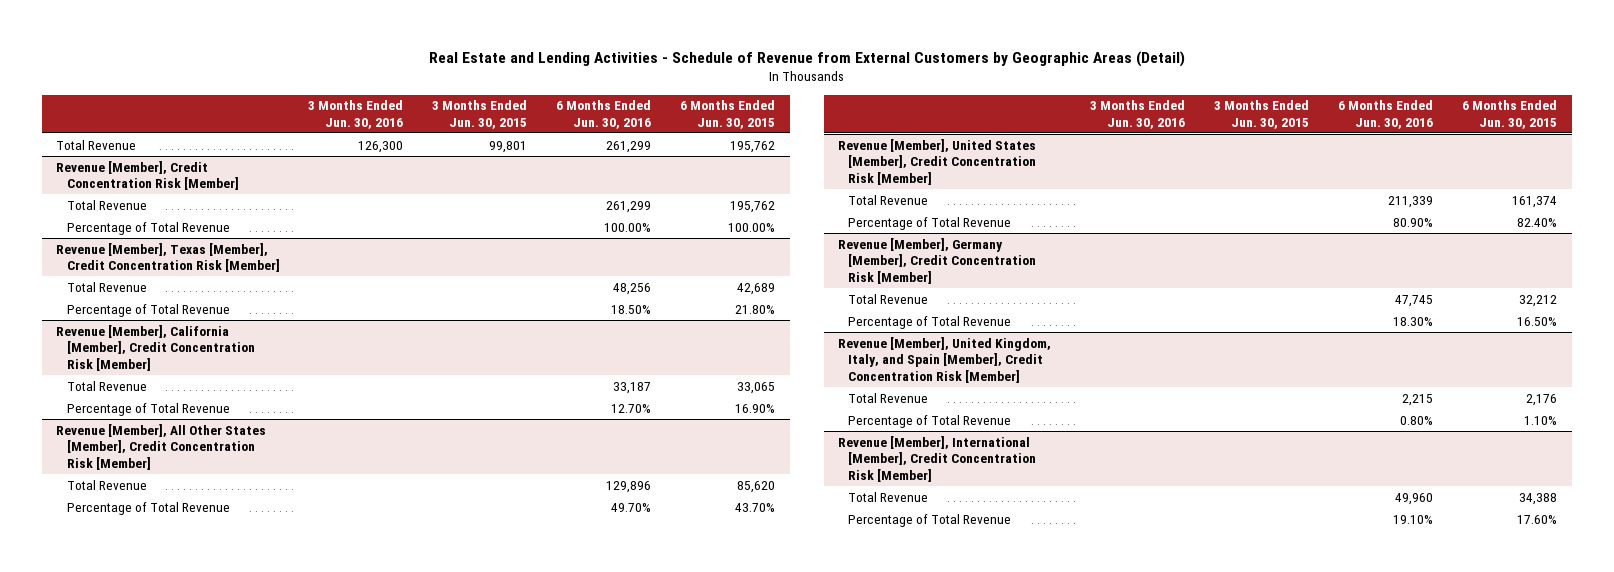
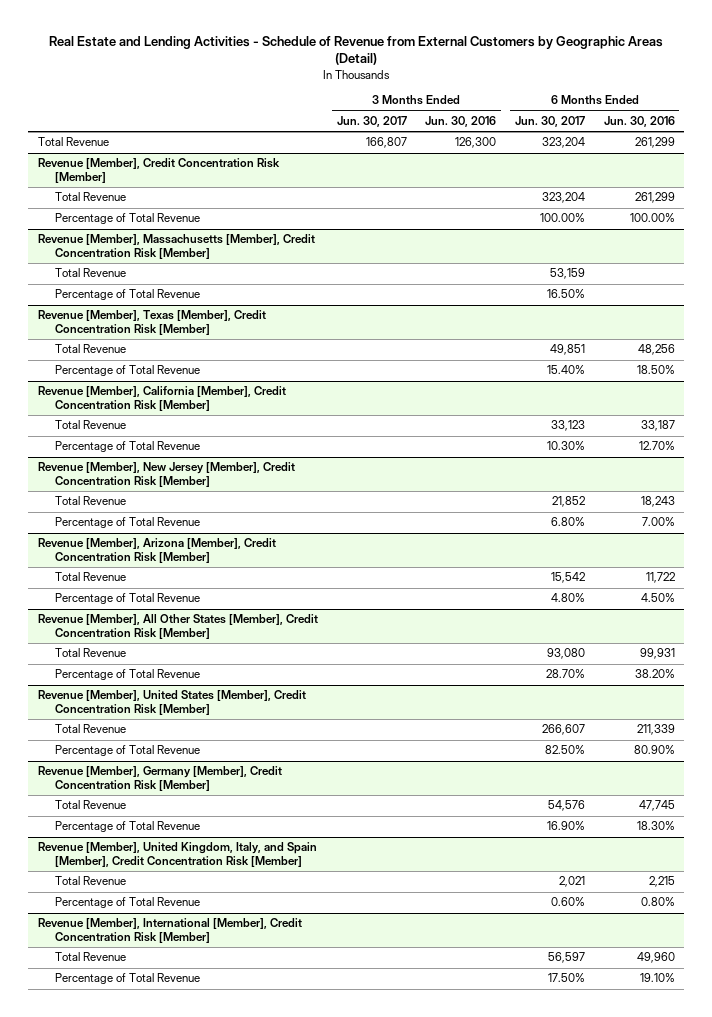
[432,100,528,129] 3 Months Ended Jun. 30, 2015 -> none
[680,100,776,129] 6 Months Ended Jun. 30, 2015 -> none
none -> [336,116,407,128] Jun. 30, 2017
none -> [514,116,585,128] Jun. 30, 2017
none -> [37,234,315,259] Revenue [Member], Massachusetts [Member], Credit Concentration Risk [Member]
none -> [55,268,127,278] Total Revenue
none -> [55,289,201,301] Percentage of Total Revenue
none -> [37,462,295,487] Revenue [Member], New Jersey [Member], Credit Concentration Risk [Member]
none -> [55,496,127,506] Total Revenue
none -> [55,517,201,529] Percentage of Total Revenue
none -> [37,538,276,563] Revenue [Member], Arizona [Member], Credit Concentration Risk [Member]
none -> [55,572,127,582] Total Revenue
none -> [55,593,201,605] Percentage of Total Revenue
[606,480,652,493] 129,896 -> [639,648,675,660] 99,931
[611,502,652,512] 49.70% -> [634,669,675,679] 38.20%

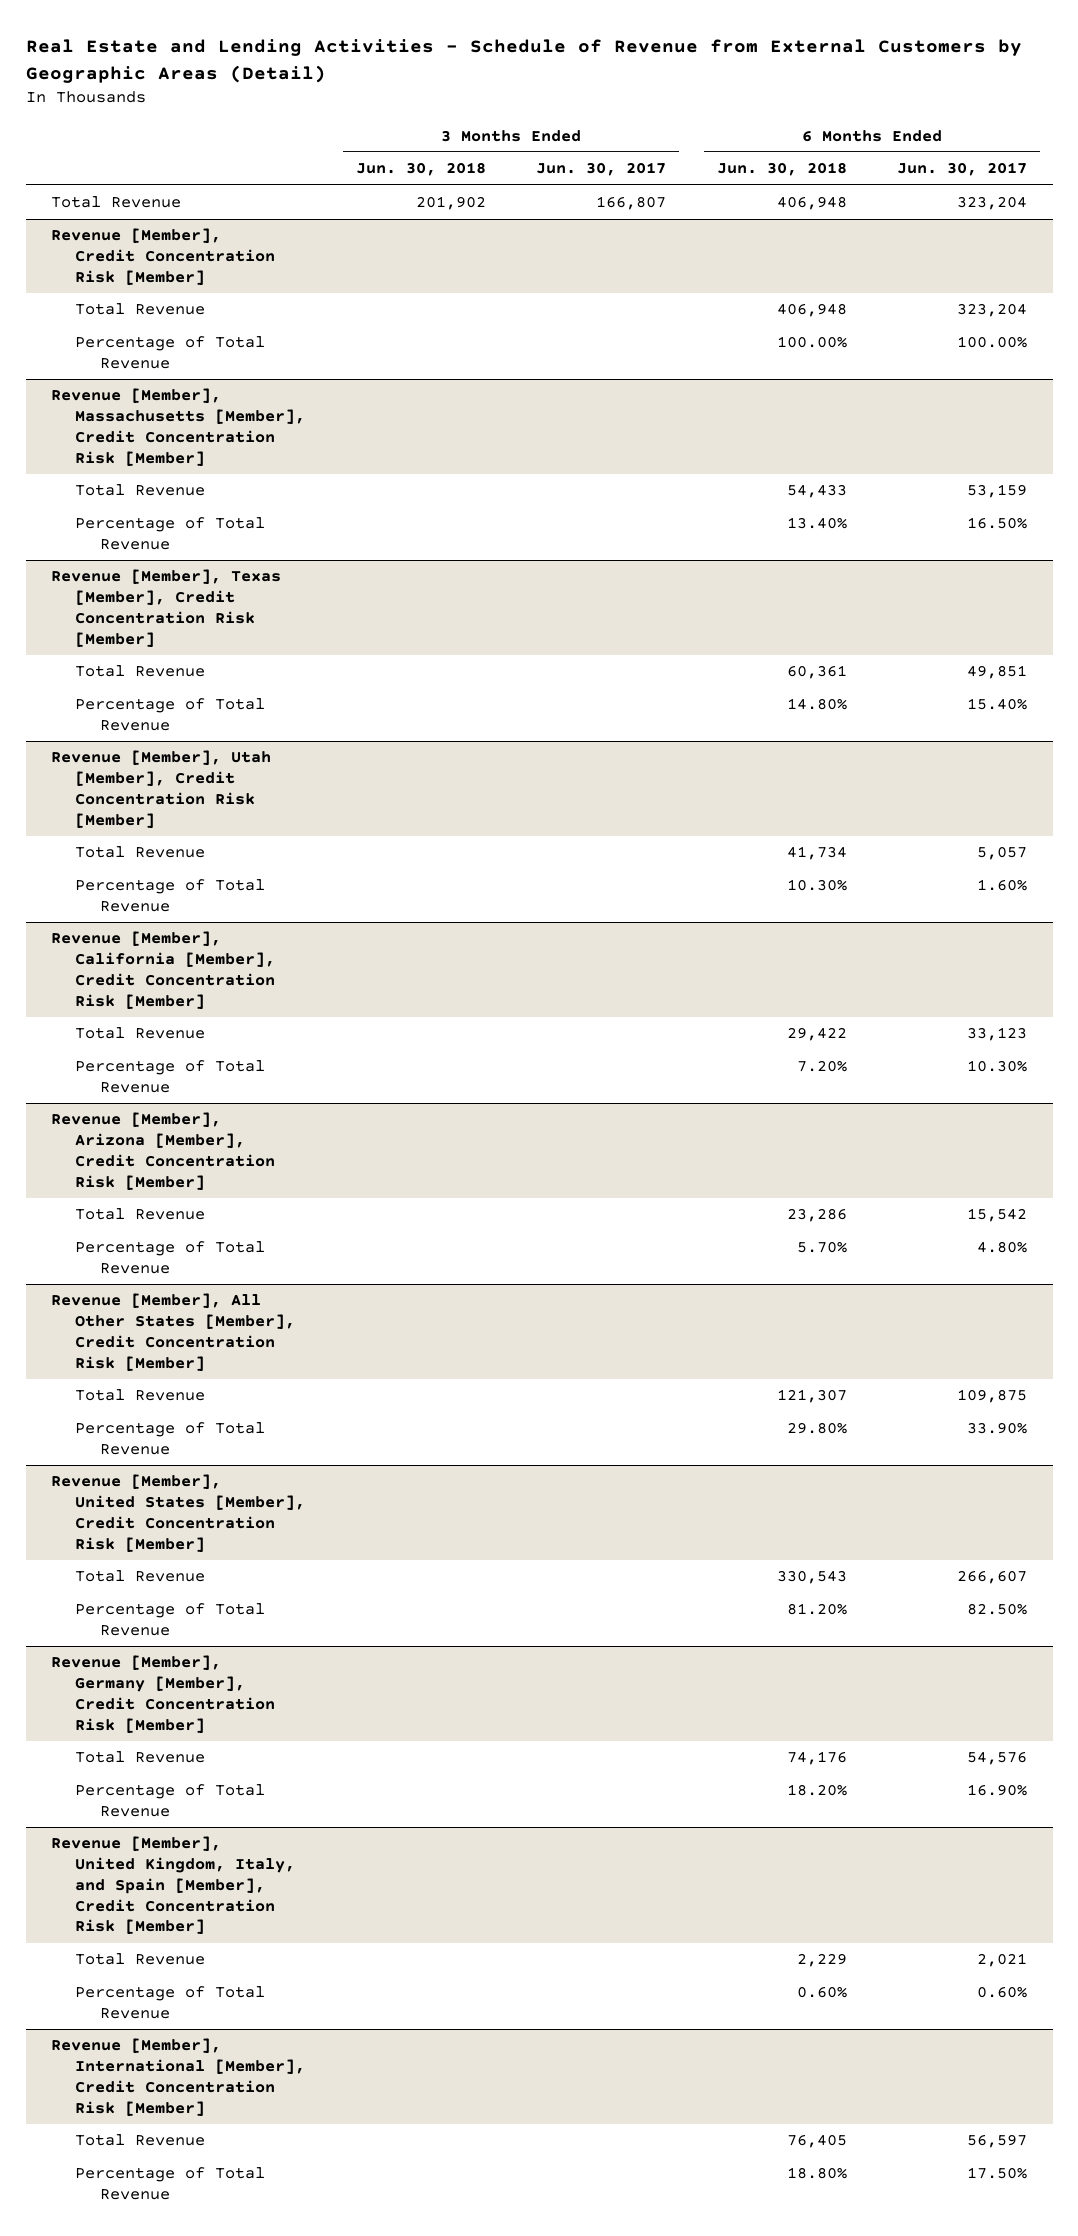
[425,116,497,128] Jun. 30, 2016 -> none
[603,116,675,128] Jun. 30, 2016 -> none
none -> [355,162,486,177] Jun. 30, 2018
none -> [716,162,847,177] Jun. 30, 2018
none -> [50,750,271,828] Revenue [Member], Utah [Member], Credit Concentration Risk [Member]
none -> [75,846,206,859] Total Revenue
none -> [75,879,266,913] Percentage of Total Revenue
[37,462,295,487] Revenue [Member], New Jersey [Member], Credit Concentration Risk [Member] -> none
[55,496,127,506] Total Revenue -> none
[55,517,201,529] Percentage of Total Revenue -> none
[546,648,585,660] 93,080 -> [957,1389,1028,1404] 109,875
[545,669,585,679] 28.70% -> [967,1422,1028,1435] 33.90%

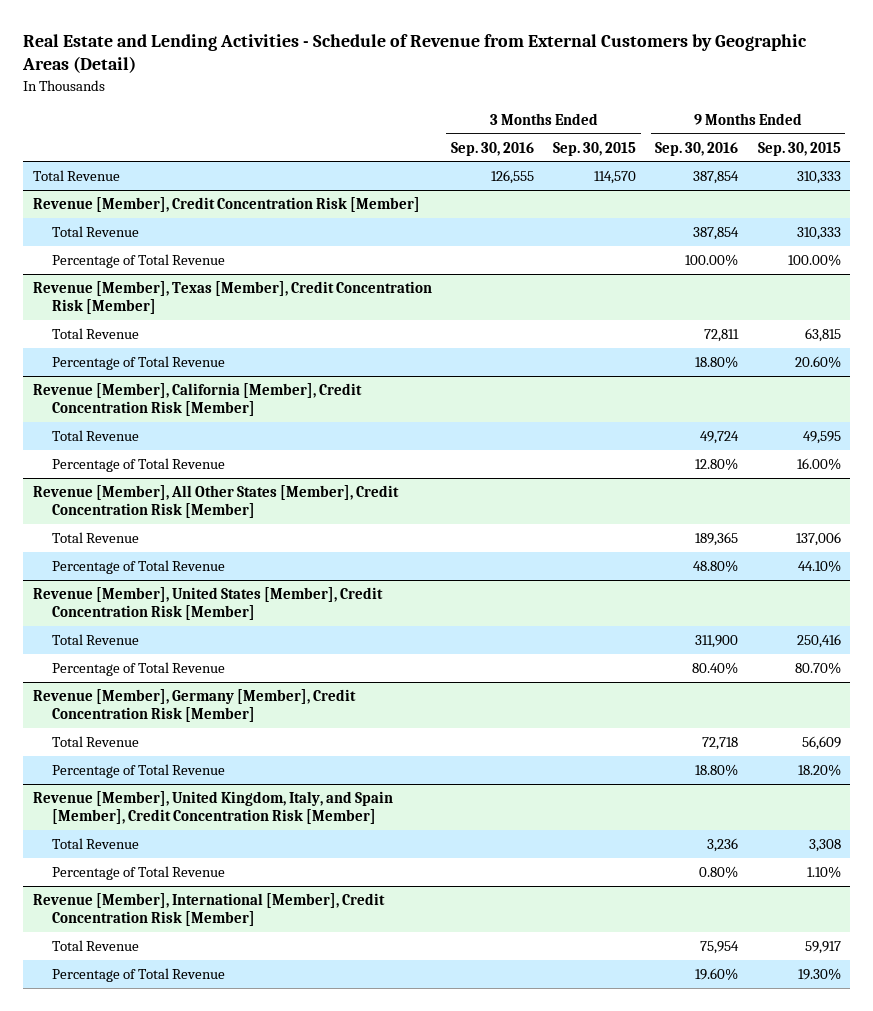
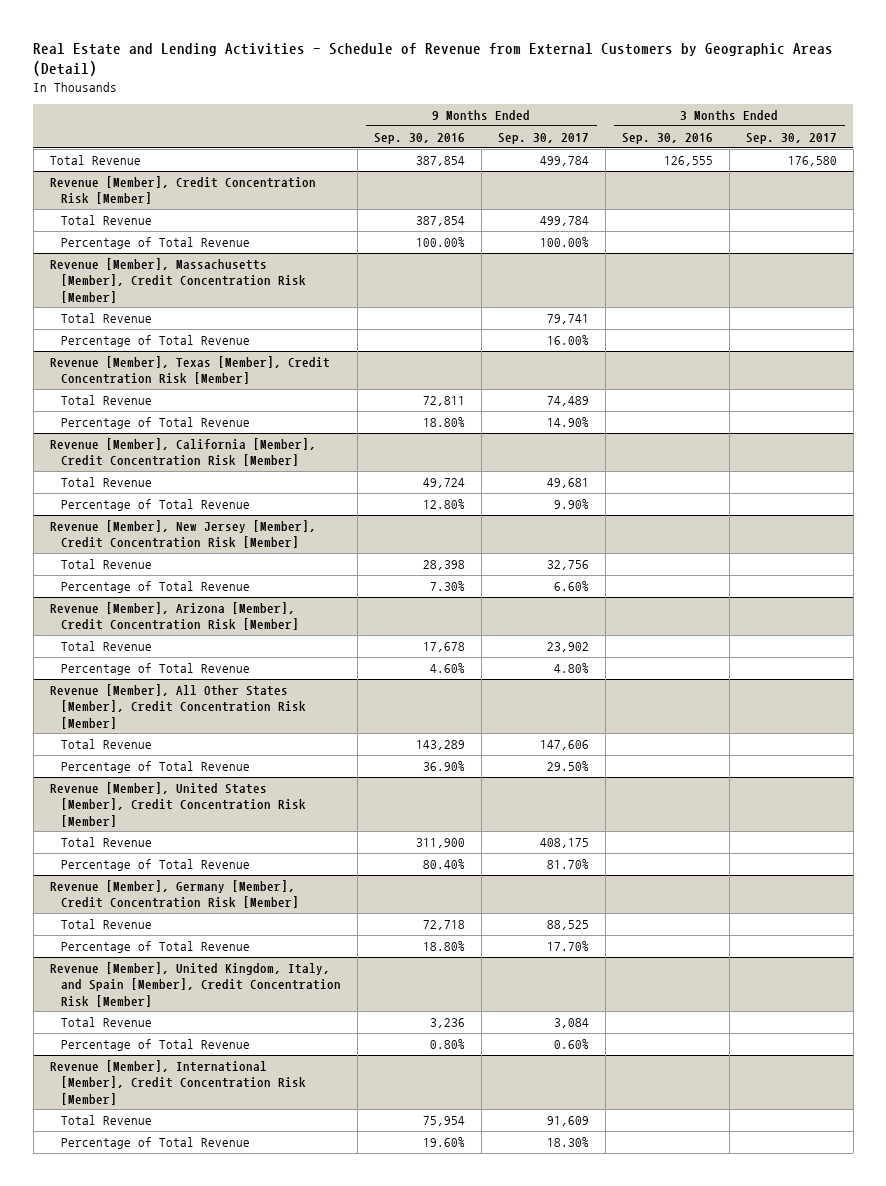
[553,141,637,156] Sep. 30, 2015 -> none
[757,141,841,156] Sep. 30, 2015 -> none
none -> [497,132,589,144] Sep. 30, 2017
none -> [745,132,837,144] Sep. 30, 2017
none -> [49,258,307,303] Revenue [Member], Massachusetts [Member], Credit Concentration Risk [Member]
none -> [61,313,153,324] Total Revenue
none -> [61,335,251,348] Percentage of Total Revenue
none -> [49,520,316,549] Revenue [Member], New Jersey [Member], Credit Concentration Risk [Member]
none -> [61,559,153,570] Total Revenue
none -> [61,581,251,594] Percentage of Total Revenue
none -> [49,602,300,631] Revenue [Member], Arizona [Member], Credit Concentration Risk [Member]
none -> [61,641,153,652] Total Revenue
none -> [61,663,251,676] Percentage of Total Revenue
[695,532,739,547] 189,365 -> [416,740,466,751] 143,289
[693,560,739,573] 48.80% -> [423,761,466,772] 36.90%

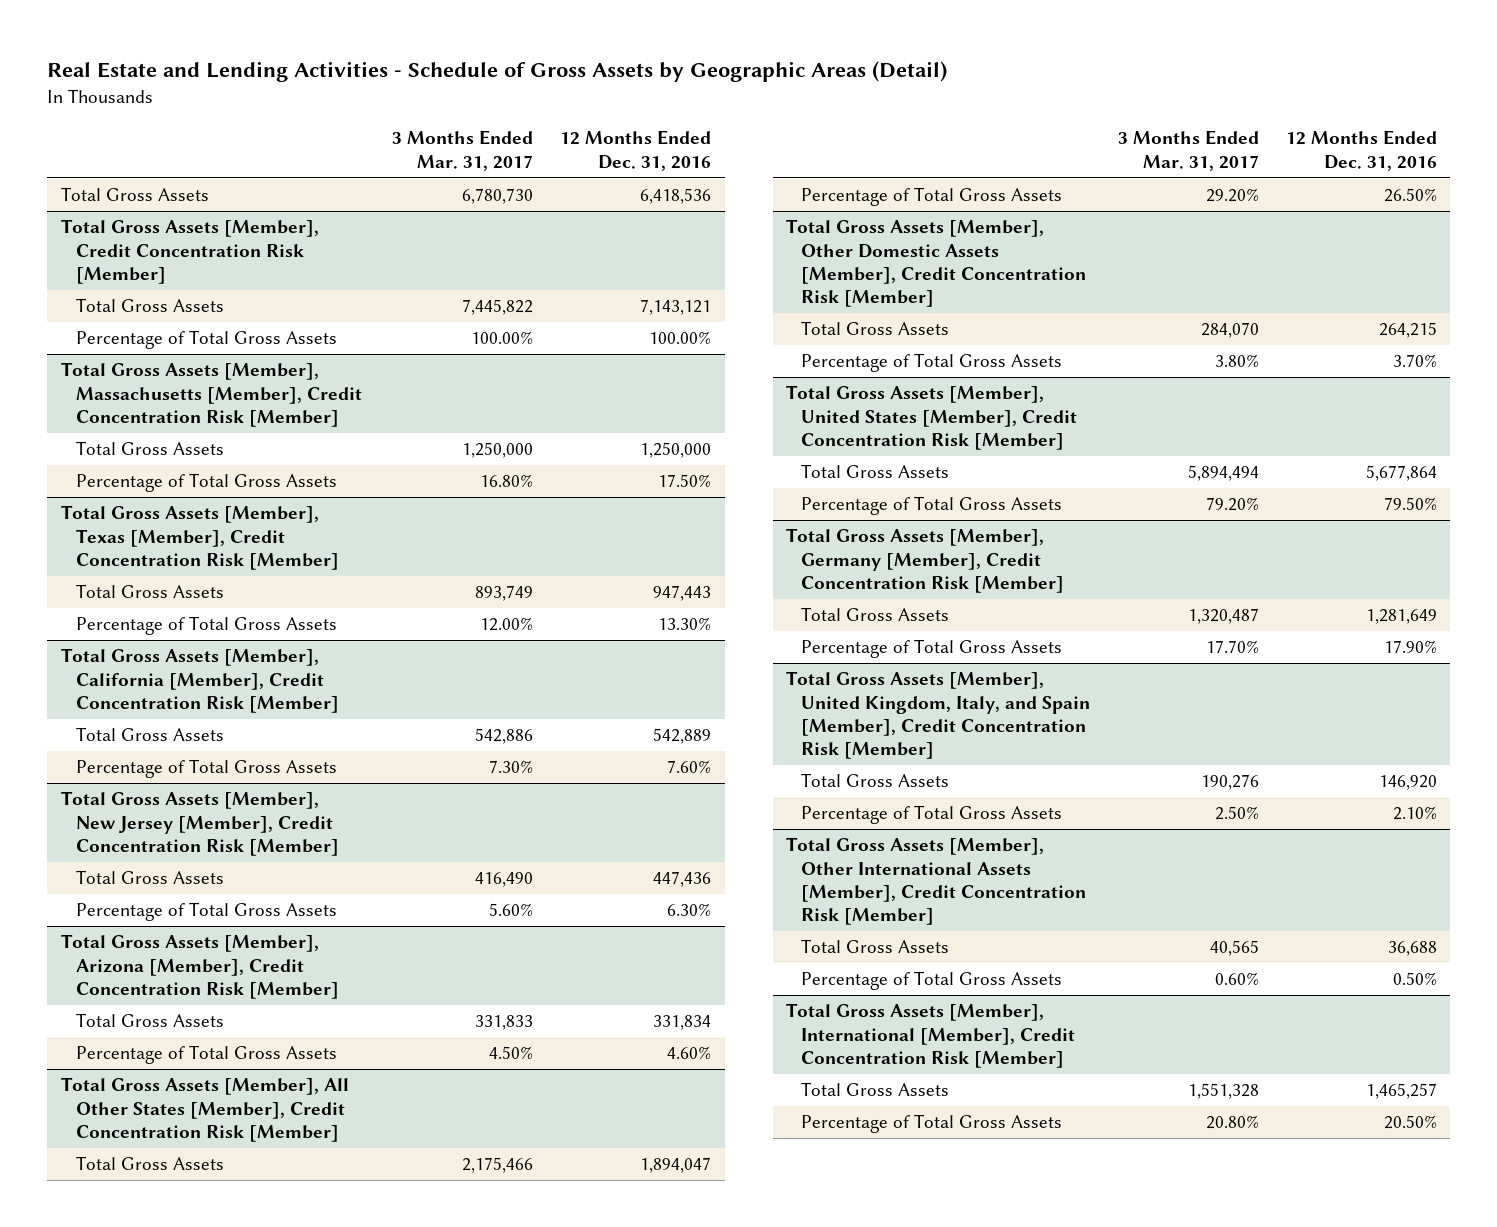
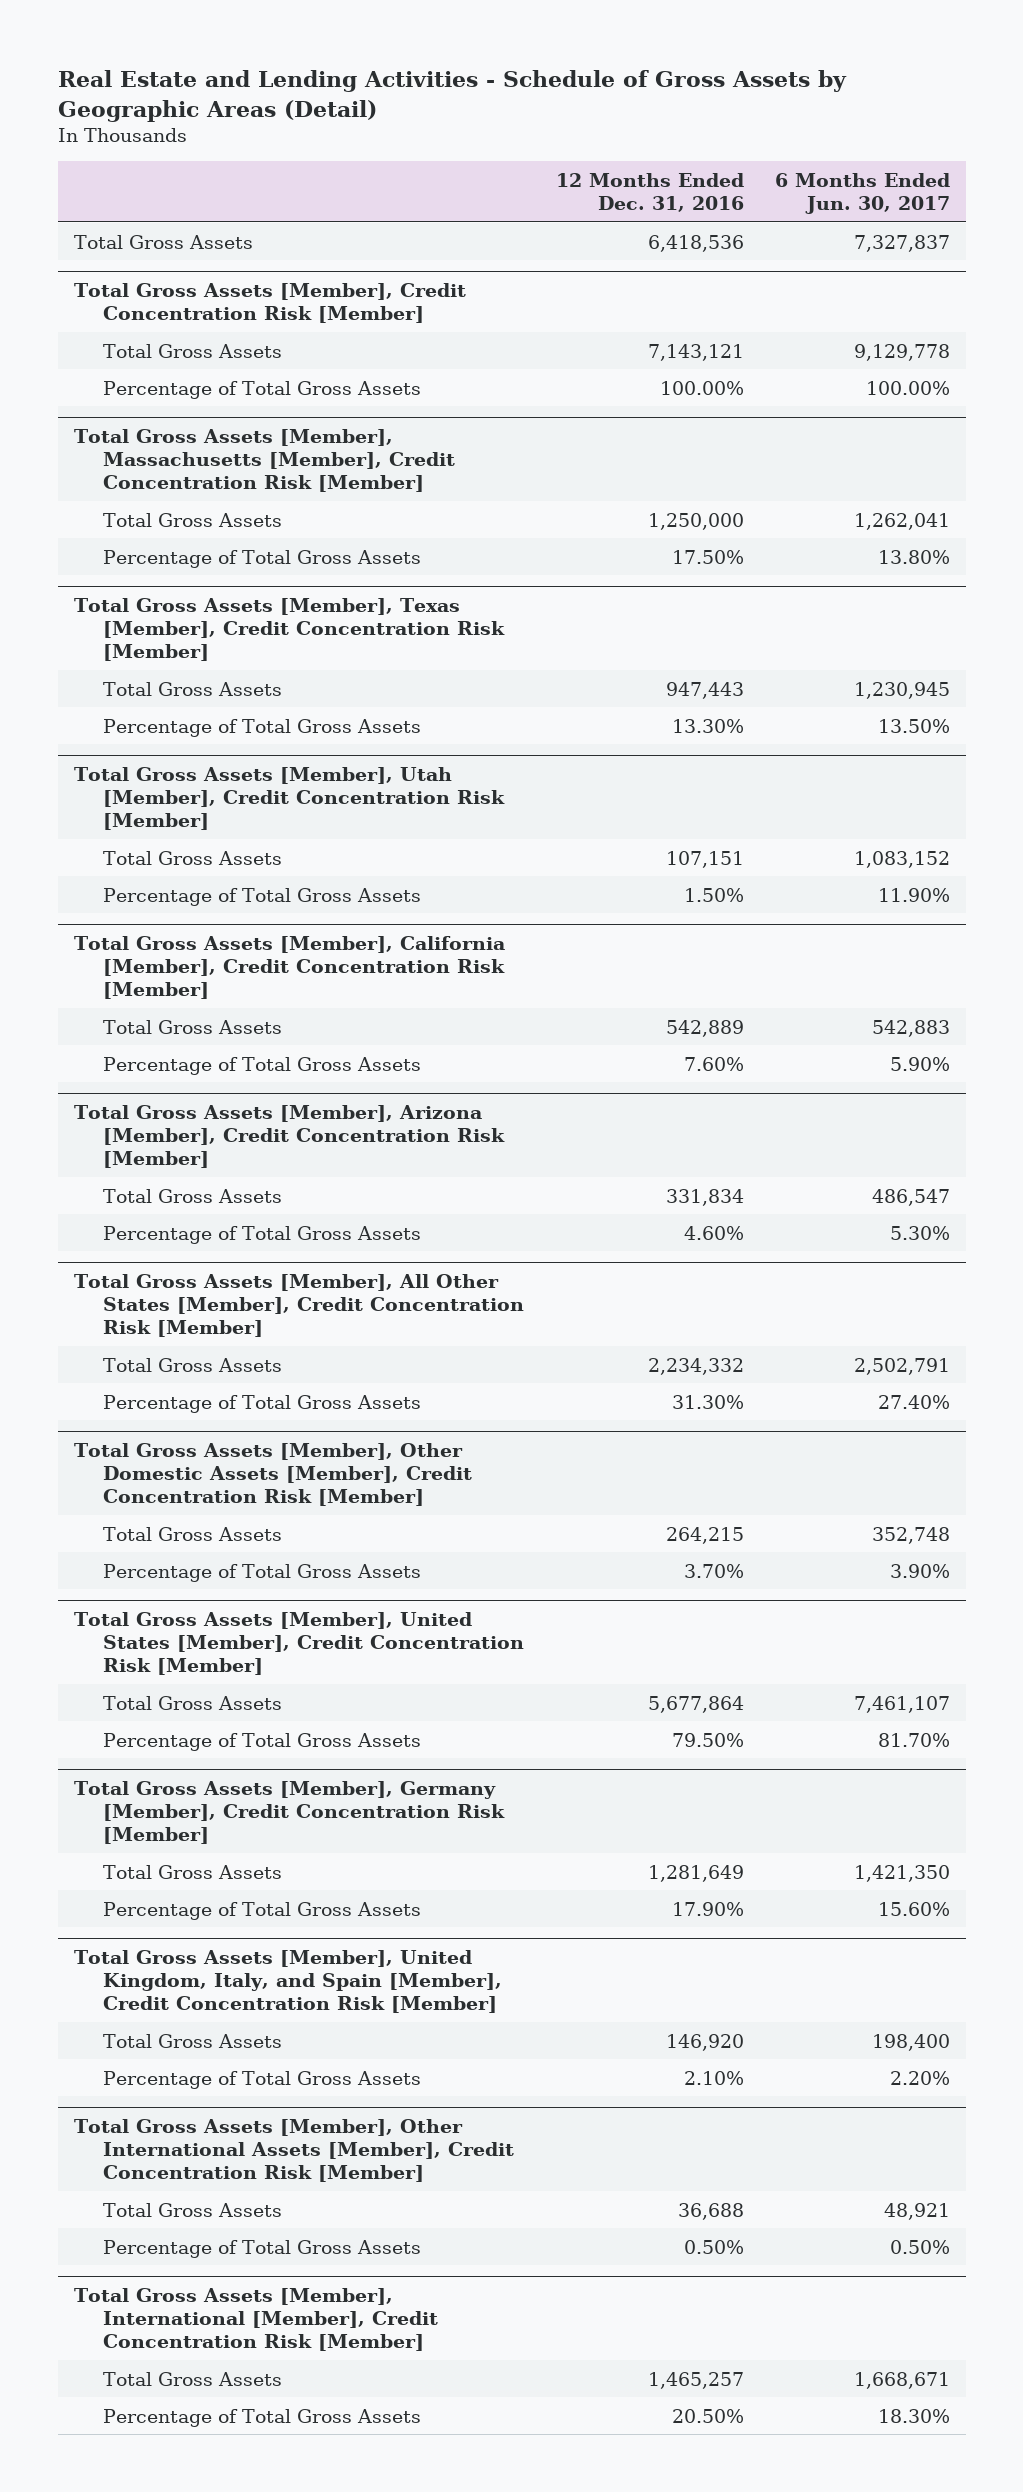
[391,130,533,171] 3 Months Ended Mar. 31, 2017 -> none
none -> [774,173,950,214] 6 Months Ended Jun. 30, 2017
none -> [73,767,506,830] Total Gross Assets [Member], Utah [Member], Credit Concentration Risk [Member]
none -> [103,850,283,865] Total Gross Assets
none -> [103,887,422,906] Percentage of Total Gross Assets
[60,791,339,856] Total Gross Assets [Member], New Jersey [Member], Credit Concentration Risk [Member] -> none
[75,870,224,885] Total Gross Assets -> none
[75,902,337,922] Percentage of Total Gross Assets -> none
[640,1157,712,1174] 1,894,047 -> [647,1357,744,1375] 2,234,332
[1383,188,1437,203] 26.50% -> [671,1394,744,1409] 31.30%

